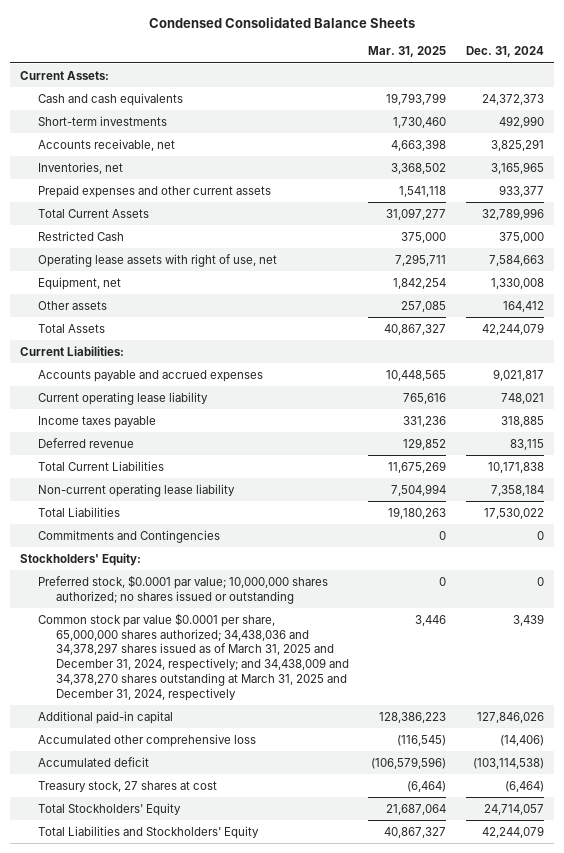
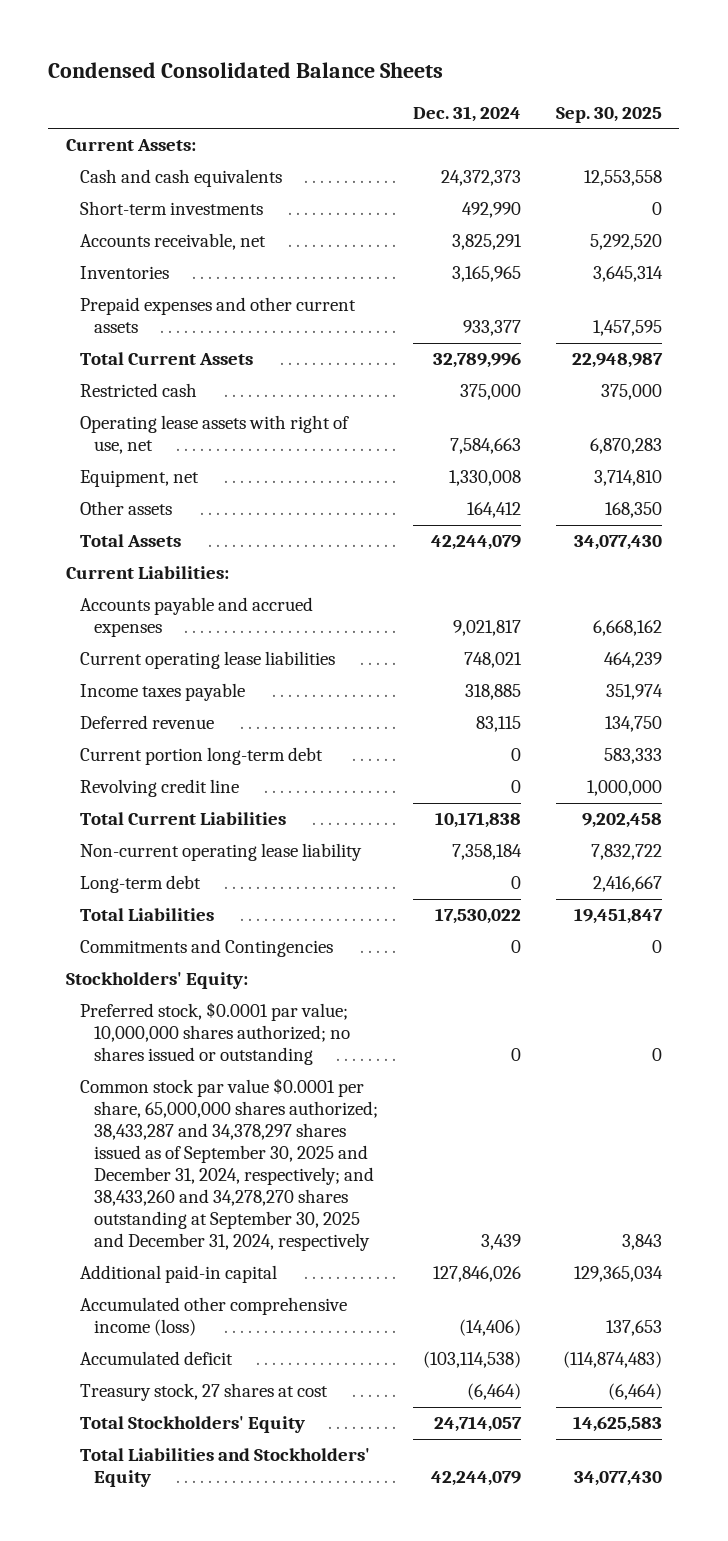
[368,46,447,58] Mar. 31, 2025 -> none
none -> [555,106,662,123] Sep. 30, 2025
[37,161,123,174] Inventories, net -> [79,266,169,280] Inventories
[37,230,124,241] Restricted Cash -> [79,383,197,398] Restricted cash
[37,391,208,405] Current operating lease liability -> [79,651,335,670] Current operating lease liabilities
none -> [79,747,323,766] Current portion long-term debt
none -> [79,779,239,798] Revolving credit line
none -> [79,875,201,894] Long-term debt
[37,612,349,701] Common stock par value $0.0001 per share, 65,000,000 shares authorized; 34,438,036 and 34,378,297 shares issued as of March 31, 2025 and December 31, 2024, respectively; and 34,438,009 and 34,378,270 shares outstanding at March 31, 2025 and December 31, 2024, respectively -> [79,1078,379,1252] Common stock par value $0.0001 per share, 65,000,000 shares authorized; 38,433,287 and 34,378,297 shares issued as of September 30, 2025 and December 31, 2024, respectively; and 38,433,260 and 34,278,270 shares outstanding at September 30, 2025 and December 31, 2024, respectively
[37,733,256,747] Accumulated other comprehensive loss -> [79,1297,347,1337] Accumulated other comprehensive income (loss)

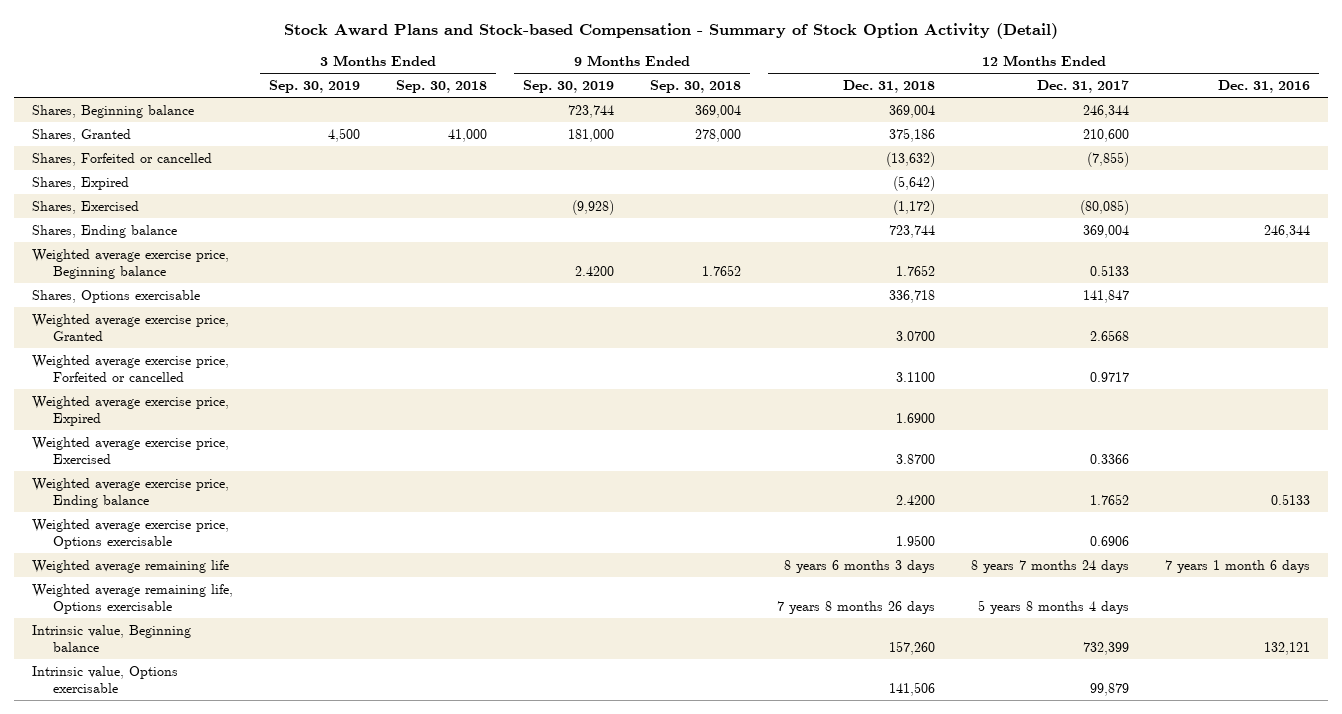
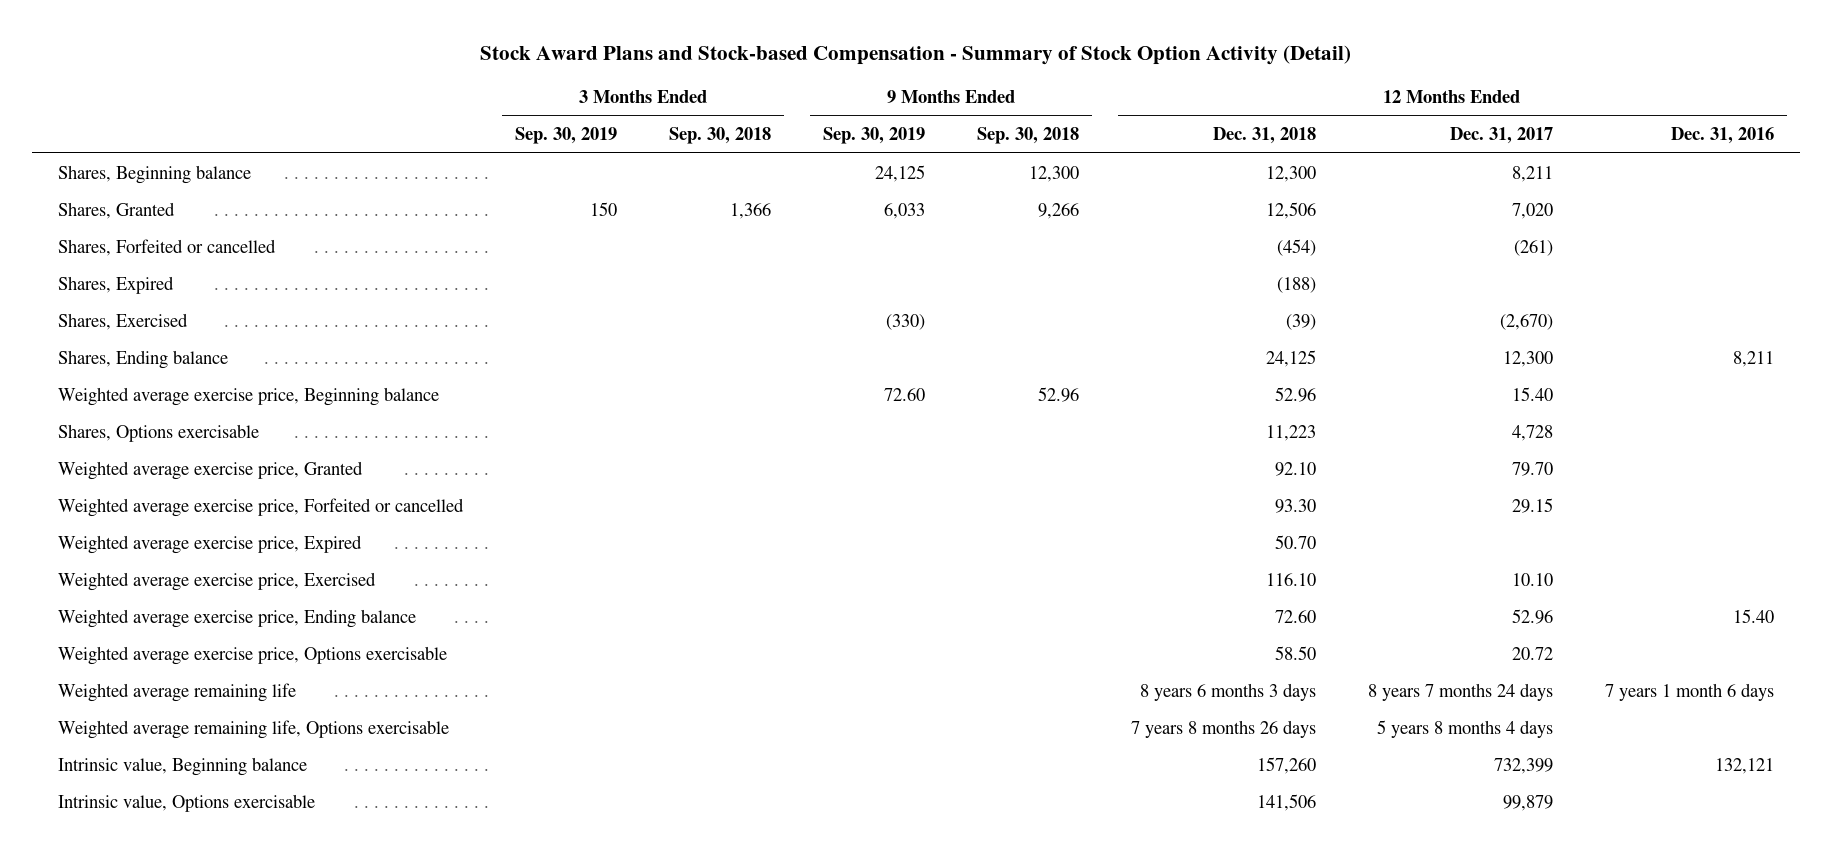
[568,104,615,118] 723,744 -> [874,164,925,182] 24,125
[695,104,742,118] 369,004 -> [1028,165,1079,182] 12,300
[889,104,936,118] 369,004 -> [1265,165,1316,182] 12,300
[1083,104,1130,118] 246,344 -> [1511,165,1553,182] 8,211
[328,127,361,142] 4,500 -> [589,201,617,216] 150
[448,128,488,142] 41,000 -> [729,202,771,219] 1,366
[568,128,615,142] 181,000 -> [883,202,925,219] 6,033
[695,128,742,142] 278,000 -> [1037,202,1079,219] 9,266
[889,127,936,142] 375,186 -> [1265,201,1316,219] 12,506
[1083,128,1130,142] 210,600 -> [1511,202,1553,219] 7,020
[886,151,936,167] (13,632) -> [1276,238,1316,256] (454)
[1087,151,1130,167] (7,855) -> [1513,239,1553,256] (261)
[893,175,936,191] (5,642) -> [1276,276,1316,293] (188)
[572,199,615,215] (9,928) -> [885,313,925,330] (330)
[893,199,936,215] (1,172) -> [1285,313,1316,330] (39)
[1080,199,1130,215] (80,085) -> [1499,313,1553,330] (2,670)
[889,224,936,238] 723,744 -> [1265,349,1316,367] 24,125
[1083,224,1130,238] 369,004 -> [1502,350,1553,367] 12,300
[1264,224,1311,238] 246,344 -> [1732,350,1774,367] 8,211
[575,265,615,276] 2.4200 -> [883,387,925,401] 72.60
[702,264,742,276] 1.7652 -> [1037,386,1079,402] 52.96
[896,264,936,276] 1.7652 -> [1274,386,1316,402] 52.96
[1090,264,1130,276] 0.5133 -> [1511,386,1553,401] 15.40
[889,289,936,303] 336,718 -> [1265,424,1316,441] 11,223
[1083,289,1130,303] 141,847 -> [1511,424,1553,441] 4,728
[896,330,936,341] 3.0700 -> [1274,461,1316,476] 92.10
[1090,329,1130,341] 2.6568 -> [1511,461,1553,476] 79.70
[896,371,936,382] 3.1100 -> [1274,498,1316,513] 93.30
[1090,371,1130,382] 0.9717 -> [1511,497,1553,513] 29.15
[896,412,936,423] 1.6900 -> [1274,534,1316,549] 50.70
[896,453,936,464] 3.8700 -> [1265,572,1316,586] 116.10
[1090,453,1130,464] 0.3366 -> [1511,572,1553,586] 10.10
[896,494,936,505] 2.4200 -> [1274,609,1316,623] 72.60
[1090,493,1130,505] 1.7652 -> [1511,608,1553,624] 52.96
[1271,493,1311,505] 0.5133 -> [1732,608,1774,623] 15.40
[896,534,936,546] 1.9500 -> [1274,645,1316,660] 58.50
[1090,535,1130,546] 0.6906 -> [1511,646,1553,660] 20.72

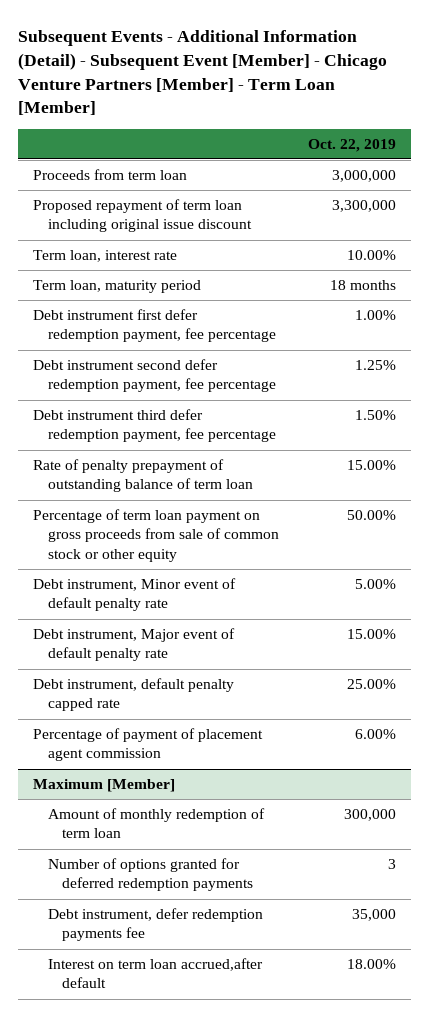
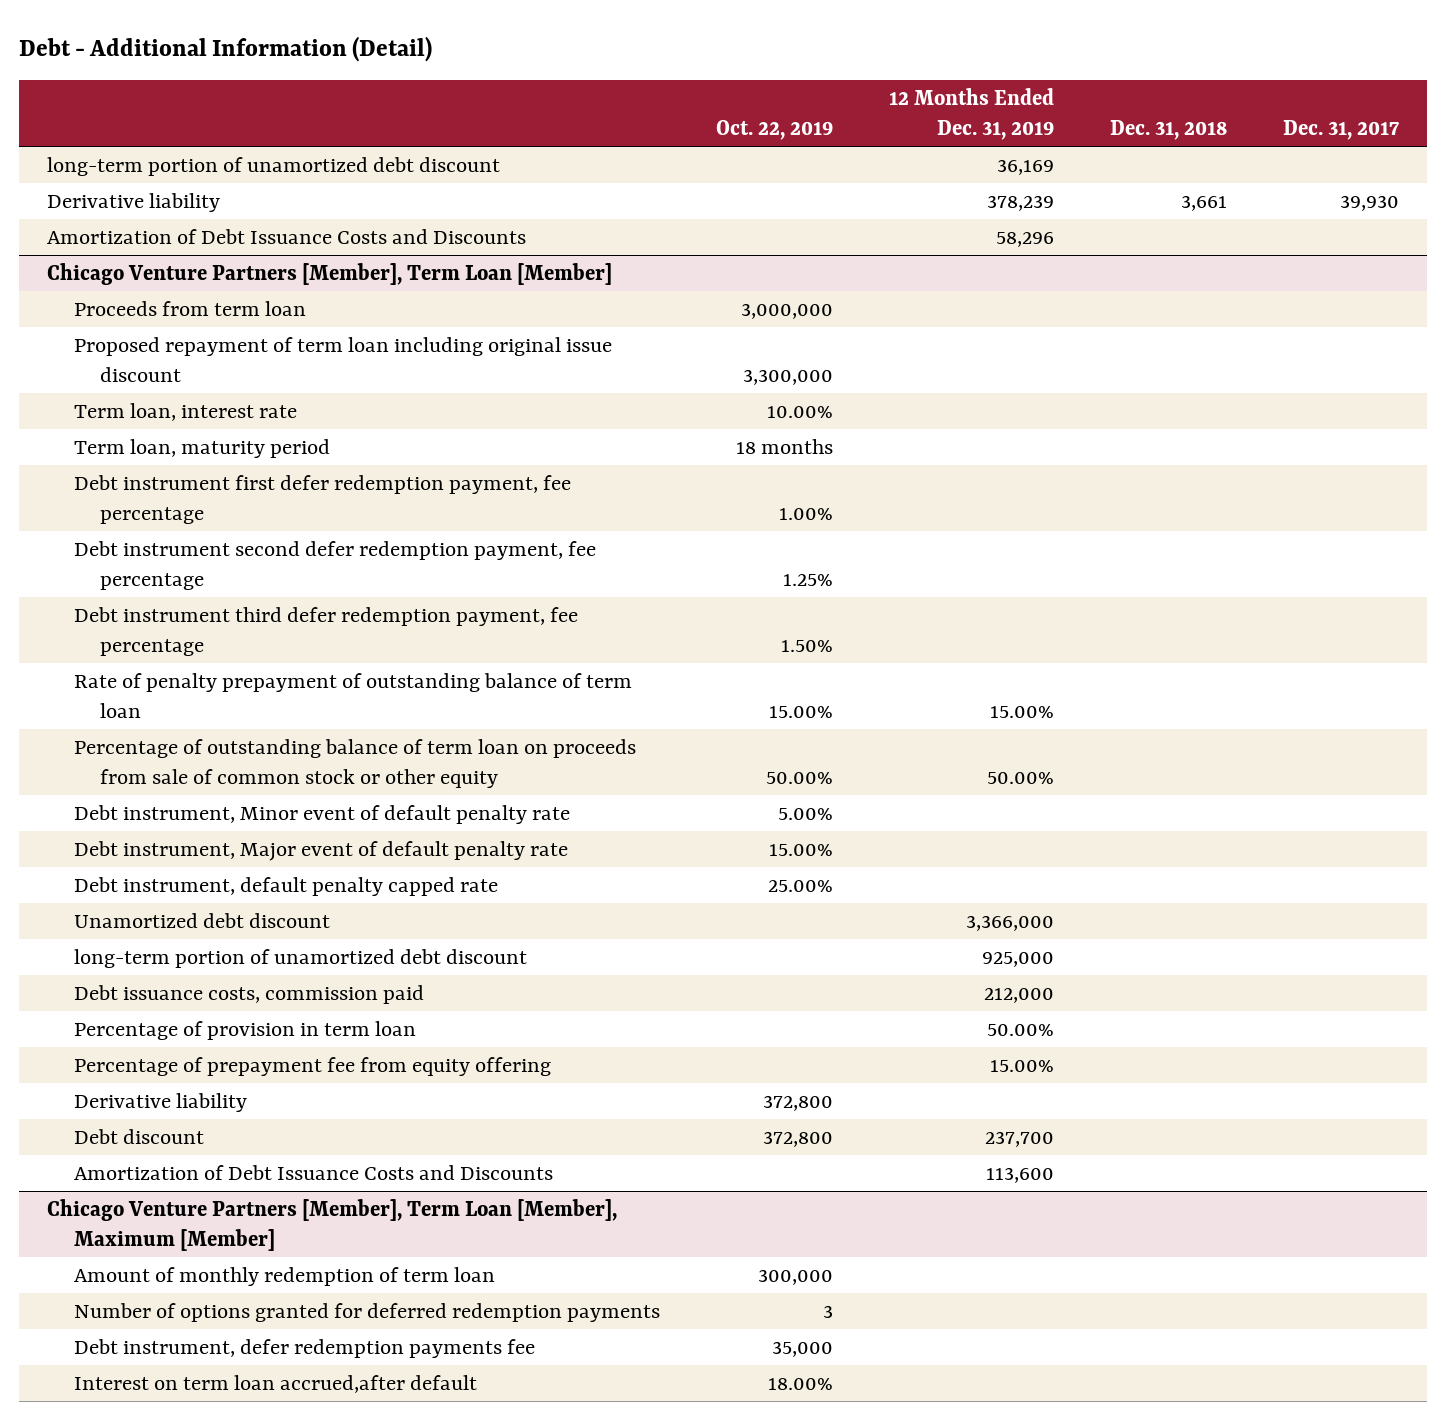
[18,30,388,116] Subsequent Events - Additional Information (Detail) - Subsequent Event [Member] - Chicago Venture Partners [Member] - Term Loan [Member] -> [19,36,433,63] Debt - Additional Information (Detail)
none -> [888,87,1054,140] 12 Months Ended Dec. 31, 2019
none -> [1110,119,1228,140] Dec. 31, 2018
none -> [1283,119,1400,140] Dec. 31, 2017
none -> [47,156,501,176] long-term portion of unamortized debt discount
none -> [47,192,221,212] Derivative liability
none -> [47,228,527,244] Amortization of Debt Issuance Costs and Discounts
none -> [47,262,613,285] Chicago Venture Partners [Member], Term Loan [Member]
[33,509,279,562] Percentage of term loan payment on gross proceeds from sale of common stock or other equity -> [73,738,636,788] Percentage of outstanding balance of term loan on proceeds from sale of common stock or other equity
[33,728,264,762] Percentage of payment of placement agent commission -> none
[33,779,176,793] Maximum [Member] -> none
none -> [73,912,330,928] Unamortized debt discount
none -> [73,948,527,968] long-term portion of unamortized debt discount
none -> [73,984,424,1004] Debt issuance costs, commission paid
none -> [73,1020,416,1040] Percentage of provision in term loan
none -> [73,1056,551,1076] Percentage of prepayment fee from equity offering
none -> [73,1092,247,1112] Derivative liability
none -> [73,1128,204,1144] Debt discount
none -> [73,1164,553,1180] Amortization of Debt Issuance Costs and Discounts
none -> [47,1198,618,1251] Chicago Venture Partners [Member], Term Loan [Member], Maximum [Member]

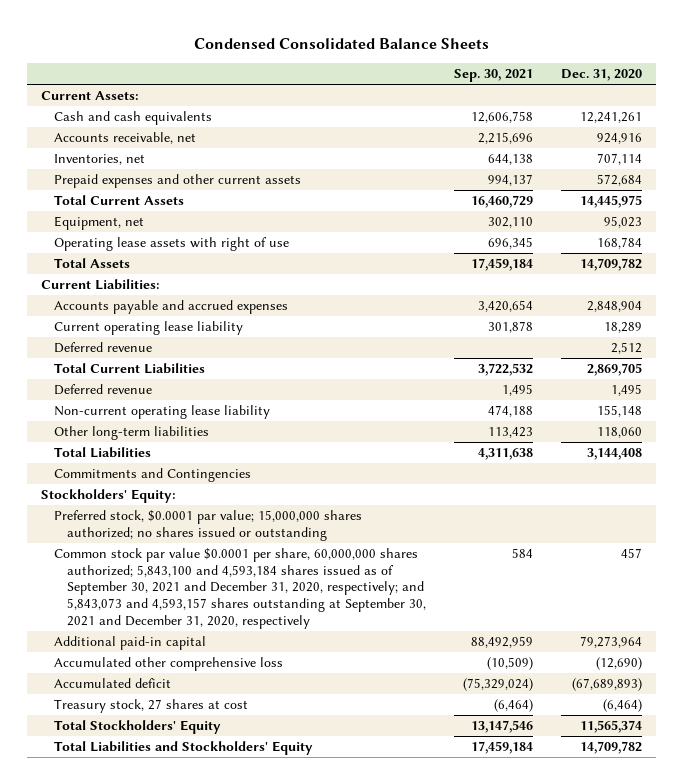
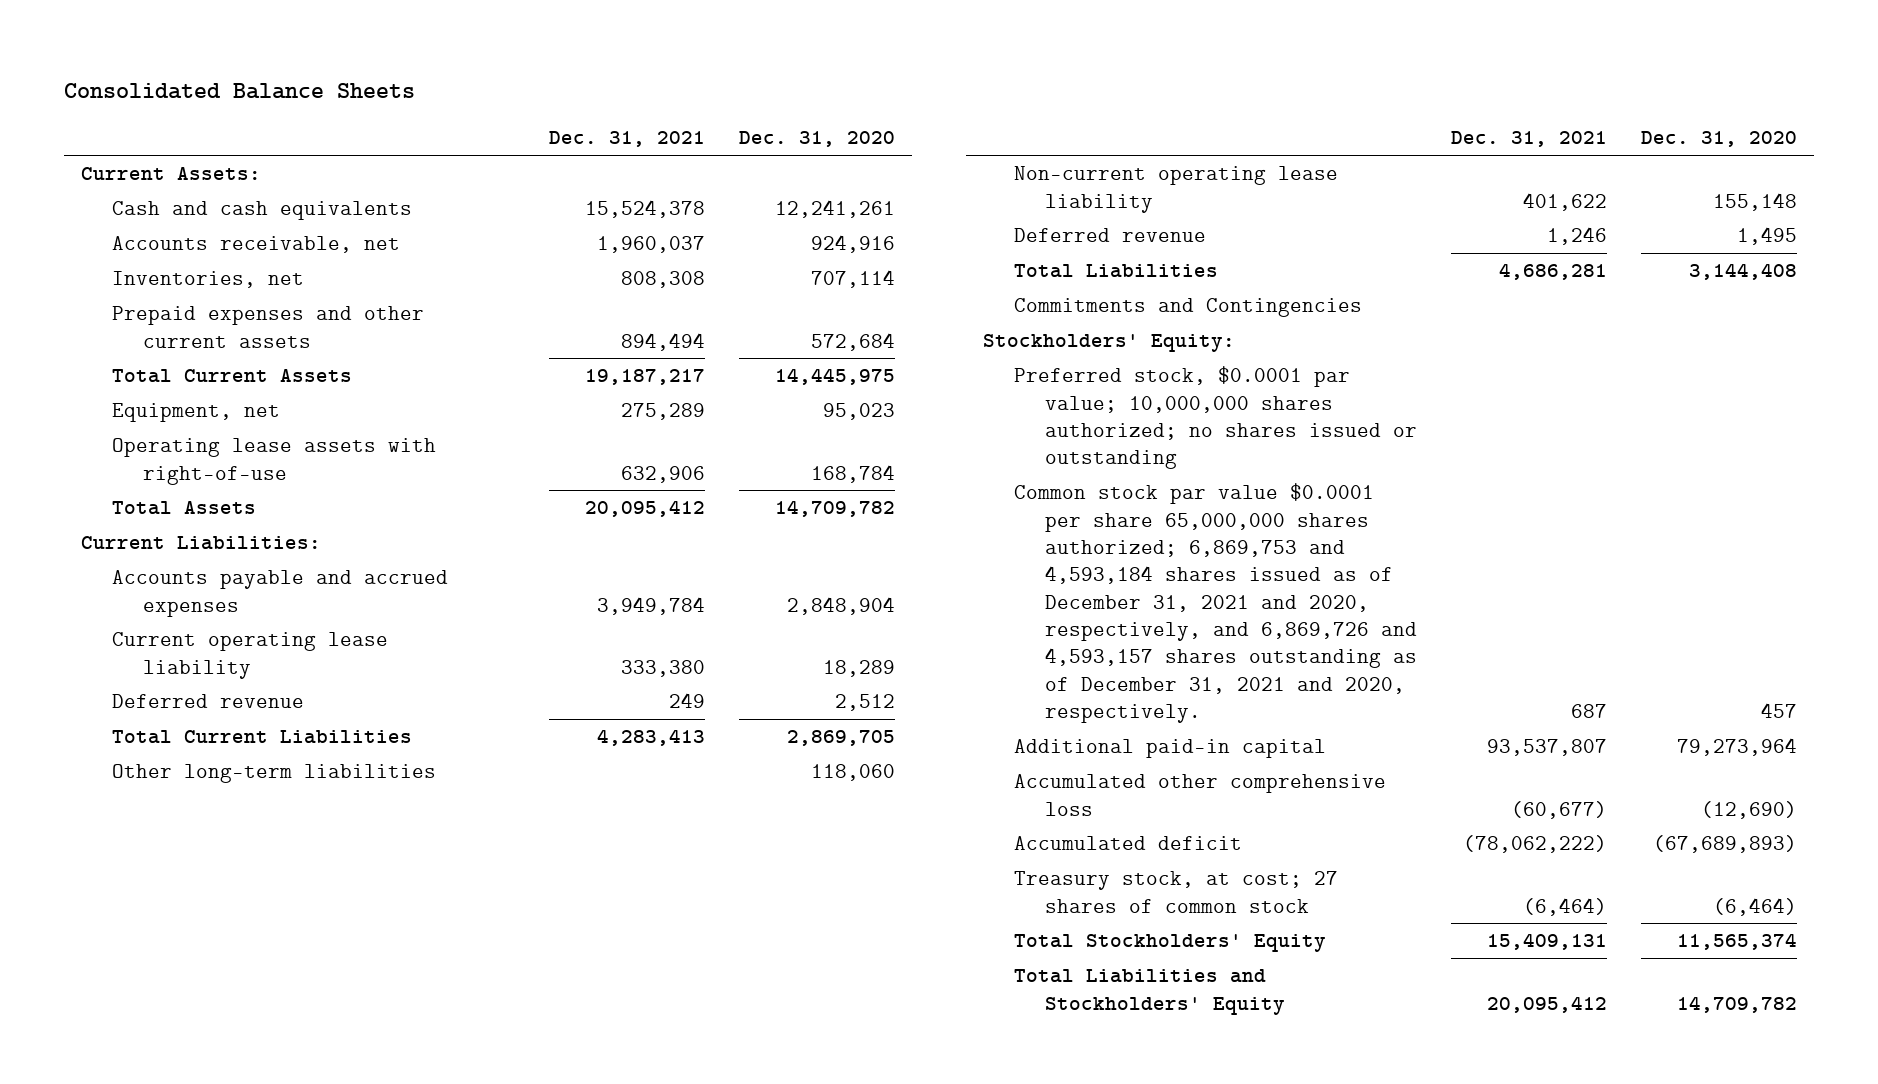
[193,38,489,50] Condensed Consolidated Balance Sheets -> [64,83,416,100] Consolidated Balance Sheets
[453,69,533,83] Sep. 30, 2021 -> none
none -> [549,131,706,148] Dec. 31, 2021
[54,237,290,252] Operating lease assets with right of use -> [112,438,437,485] Operating lease assets with right-of-use
[54,405,271,420] Non-current operating lease liability -> [1014,166,1339,213] Non-current operating lease liability
[54,384,153,396] Deferred revenue -> [1014,228,1207,243] Deferred revenue
[54,510,363,541] Preferred stock, $0.0001 par value; 15,000,000 shares authorized; no shares issued or outstanding -> [1014,366,1418,470] Preferred stock, $0.0001 par value; 10,000,000 shares authorized; no shares issued or outstanding
[54,548,426,629] Common stock par value $0.0001 per share, 60,000,000 shares authorized; 5,843,100 and 4,593,184 shares issued as of September 30, 2021 and December 31, 2020, respectively; and 5,843,073 and 4,593,157 shares outstanding at September 30, 2021 and December 31, 2020, respectively -> [1014,483,1418,724] Common stock par value $0.0001 per share 65,000,000 shares authorized; 6,869,753 and 4,593,184 shares issued as of December 31, 2021 and 2020, respectively, and 6,869,726 and 4,593,157 shares outstanding as of December 31, 2021 and 2020, respectively.
[54,699,249,714] Treasury stock, 27 shares at cost -> [1014,871,1339,913] Treasury stock, at cost; 27 shares of common stock

